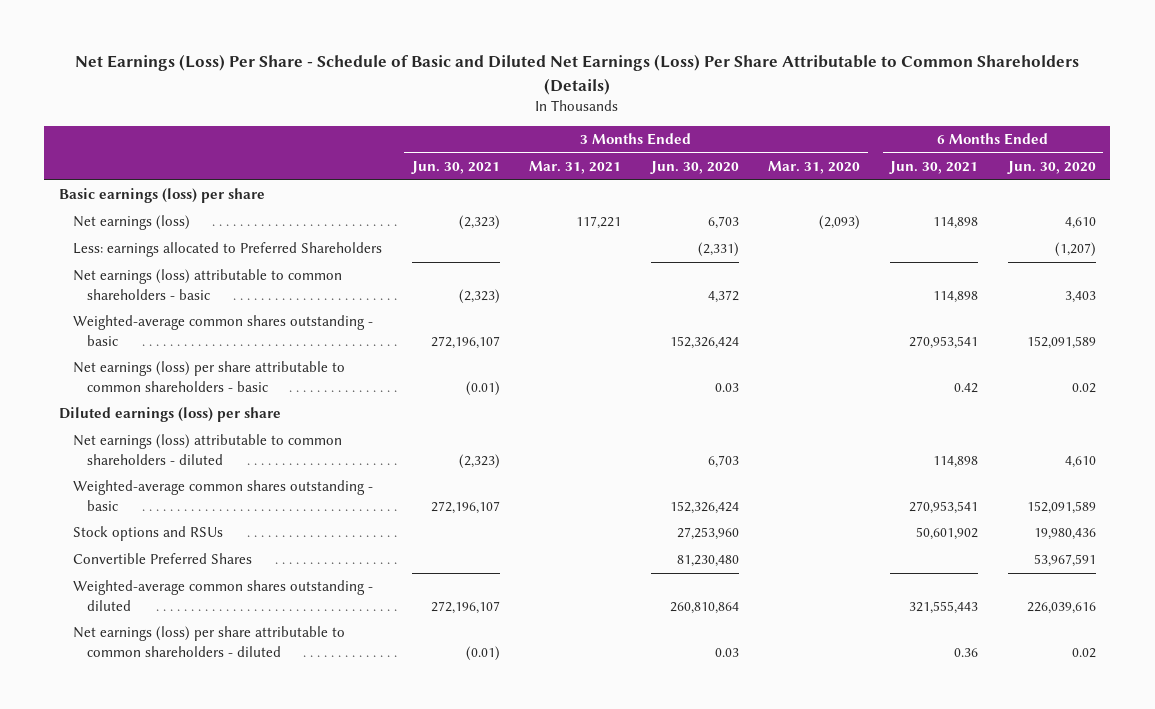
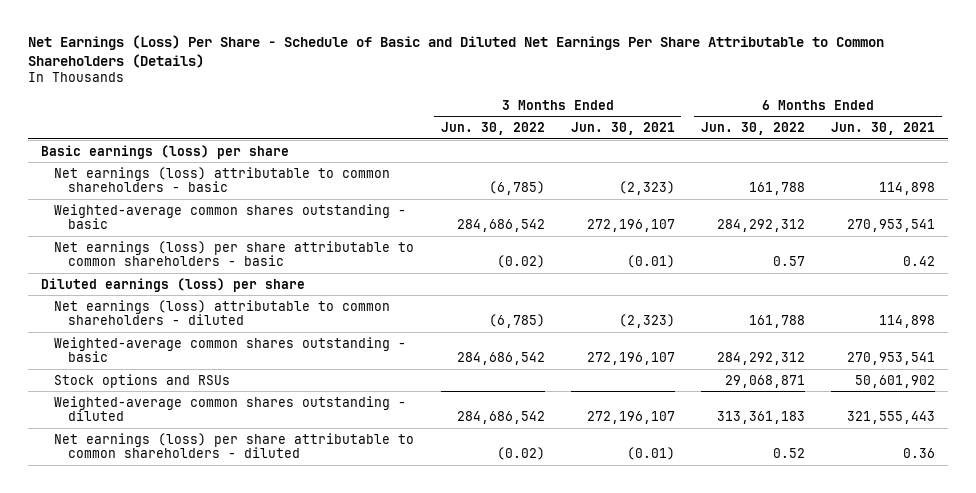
[75,54,1080,95] Net Earnings (Loss) Per Share - Schedule of Basic and Diluted Net Earnings (Loss) Per Share Attributable to Common Shareholders (Details) -> [27,34,884,68] Net Earnings (Loss) Per Share - Schedule of Basic and Diluted Net Earnings Per Share Attributable to Common Shareholders (Details)
[529,161,622,175] Mar. 31, 2021 -> none
[649,161,739,175] Jun. 30, 2020 -> none
[768,161,861,175] Mar. 31, 2020 -> none
[1006,161,1096,175] Jun. 30, 2020 -> none
none -> [440,122,545,136] Jun. 30, 2022
none -> [700,122,805,136] Jun. 30, 2022
[72,215,190,231] Net earnings (loss) -> none
[72,242,382,258] Less: earnings allocated to Preferred Shareholders -> none
[72,553,252,565] Convertible Preferred Shares -> none

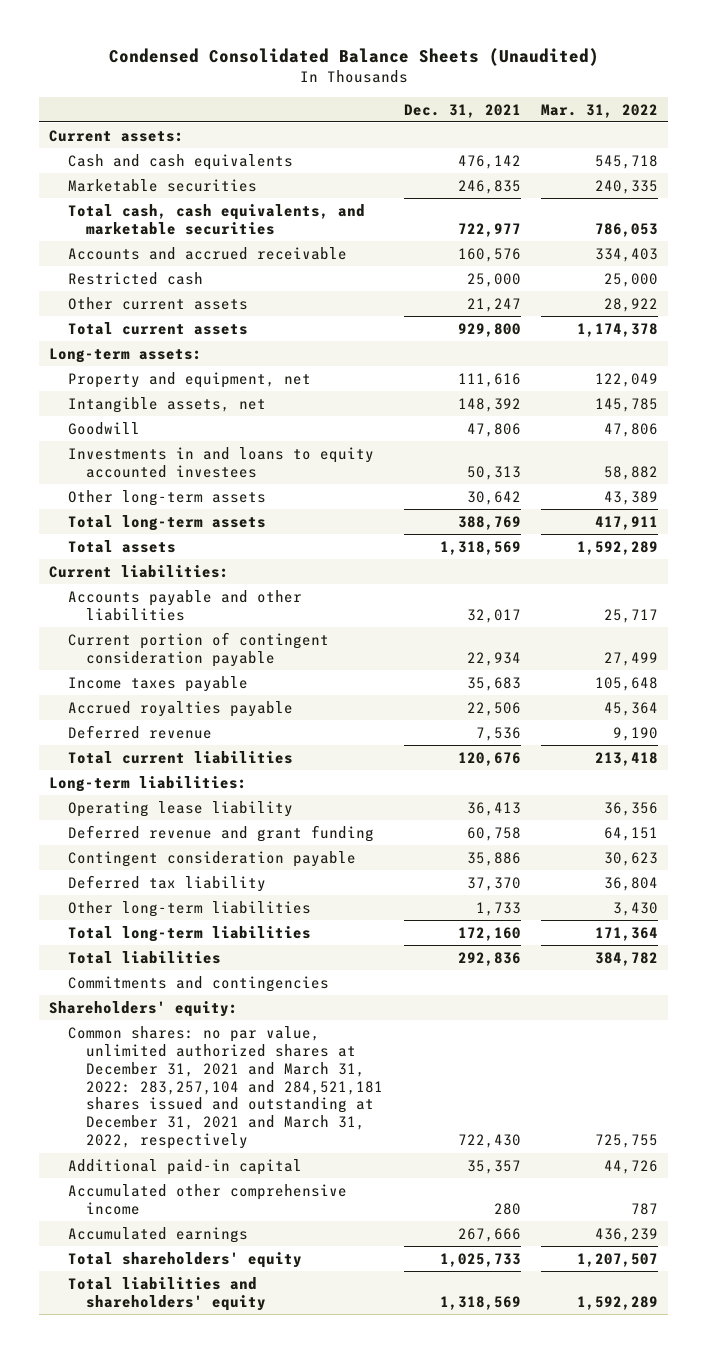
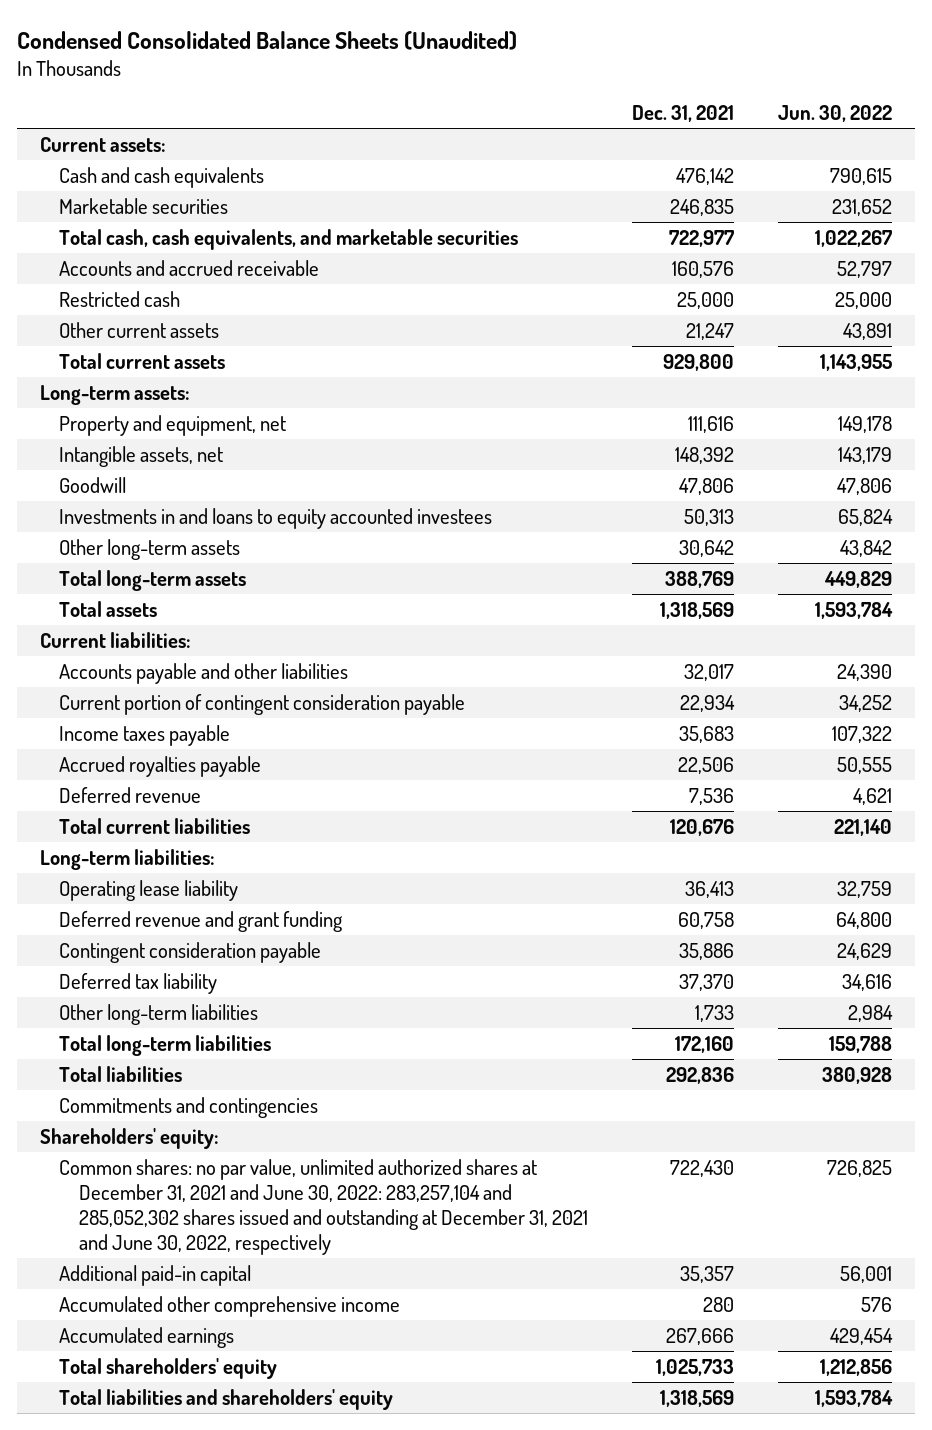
[540,103,658,118] Mar. 31, 2022 -> none
none -> [778,104,893,122] Jun. 30, 2022
[67,1025,384,1150] Common shares: no par value, unlimited authorized shares at December 31, 2021 and March 31, 2022: 283,257,104 and 284,521,181 shares issued and outstanding at December 31, 2021 and March 31, 2022, respectively -> [59,1159,588,1255] Common shares: no par value, unlimited authorized shares at December 31, 2021 and June 30, 2022: 283,257,104 and 285,052,302 shares issued and outstanding at December 31, 2021 and June 30, 2022, respectively

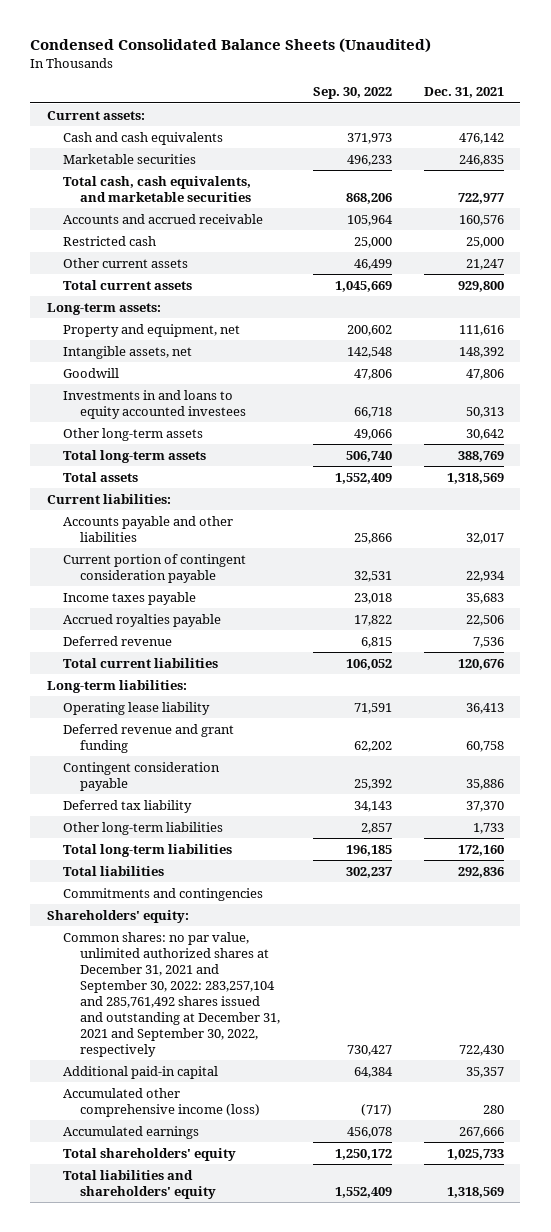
[778,104,893,122] Jun. 30, 2022 -> none
none -> [312,87,392,100] Sep. 30, 2022
[59,1159,588,1255] Common shares: no par value, unlimited authorized shares at December 31, 2021 and June 30, 2022: 283,257,104 and 285,052,302 shares issued and outstanding at December 31, 2021 and June 30, 2022, respectively -> [63,931,281,1057] Common shares: no par value, unlimited authorized shares at December 31, 2021 and September 30, 2022: 283,257,104 and 285,761,492 shares issued and outstanding at December 31, 2021 and September 30, 2022, respectively
[59,1296,401,1318] Accumulated other comprehensive income -> [63,1087,261,1117] Accumulated other comprehensive income (loss)

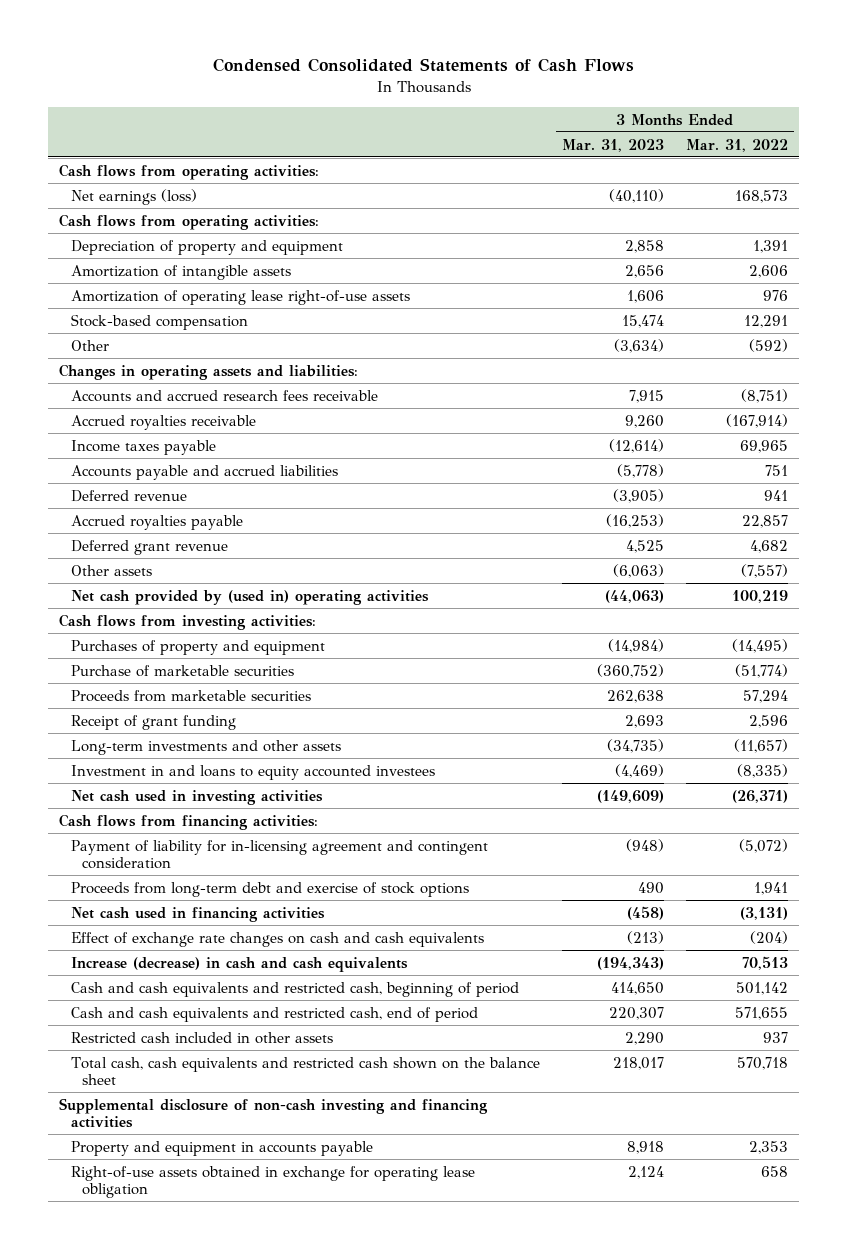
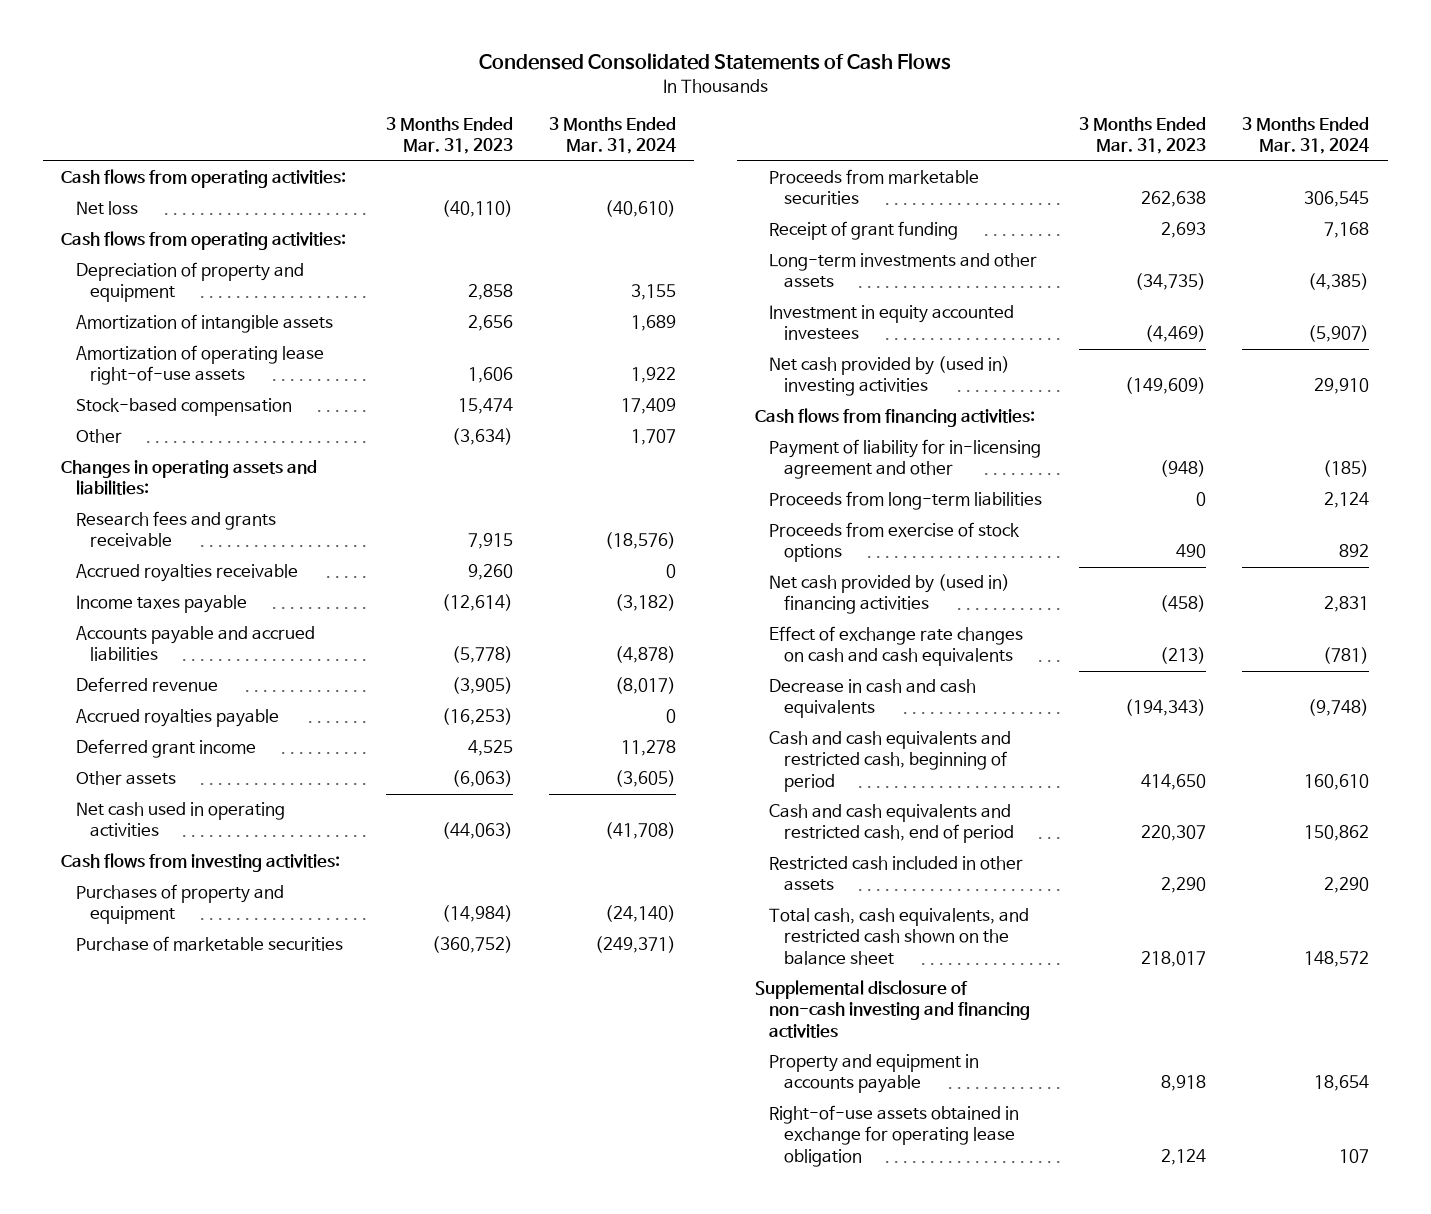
[686,138,789,152] Mar. 31, 2022 -> none
none -> [549,117,677,155] 3 Months Ended Mar. 31, 2024
[70,188,197,205] Net earnings (loss) -> [75,201,138,216] Net loss
[70,389,378,402] Accounts and accrued research fees receivable -> [75,511,276,548] Research fees and grants receivable
[70,539,228,555] Deferred grant revenue -> [75,739,256,759] Deferred grant income
[70,589,429,605] Net cash provided by (used in) operating activities -> [75,802,285,838] Net cash used in operating activities
[70,764,435,780] Investment in and loans to equity accounted investees -> [769,305,1015,341] Investment in equity accounted investees
[70,789,323,805] Net cash used in investing activities -> [769,356,1011,397] Net cash provided by (used in) investing activities
[70,839,488,870] Payment of liability for in-licensing agreement and contingent consideration -> [769,439,1042,480] Payment of liability for in-licensing agreement and other
none -> [769,491,1043,511] Proceeds from long-term liabilities
[70,881,469,897] Proceeds from long-term debt and exercise of stock options -> [769,522,1021,563] Proceeds from exercise of stock options
[70,906,325,922] Net cash used in financing activities -> [769,574,1011,615] Net cash provided by (used in) financing activities
[70,956,408,972] Increase (decrease) in cash and cash equivalents -> [769,679,977,719] Decrease in cash and cash equivalents
[70,1056,540,1086] Total cash, cash equivalents and restricted cash shown on the balance sheet -> [769,908,1030,965] Total cash, cash equivalents, and restricted cash shown on the balance sheet

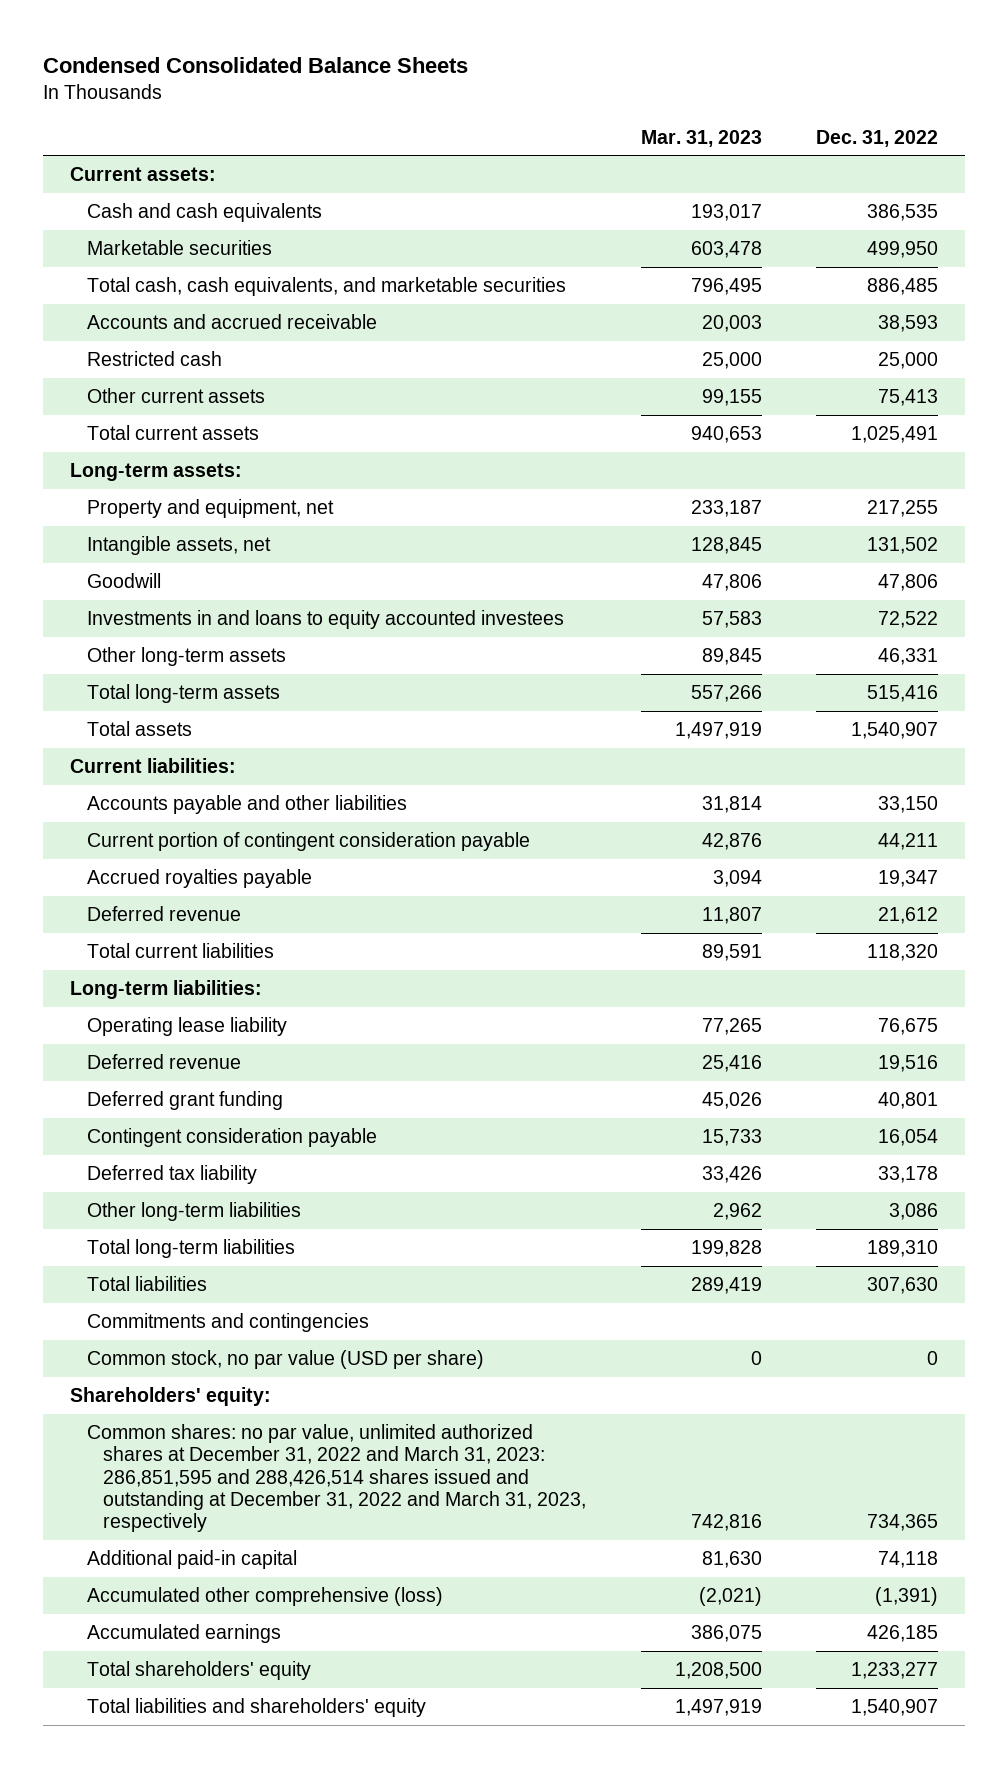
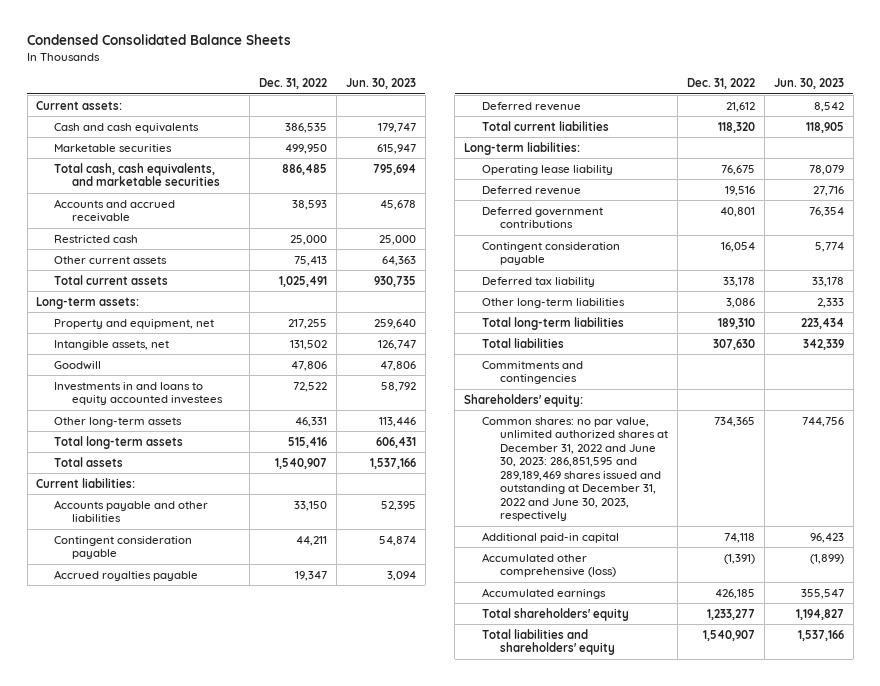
[640,129,762,147] Mar. 31, 2023 -> none
none -> [346,78,417,90] Jun. 30, 2023
[86,832,530,852] Current portion of contingent consideration payable -> [54,535,193,560] Contingent consideration payable
[86,1091,283,1111] Deferred grant funding -> [482,206,604,229] Deferred government contributions
[86,1350,484,1370] Common stock, no par value (USD per share) -> none
[86,1424,587,1533] Common shares: no par value, unlimited authorized shares at December 31, 2022 and March 31, 2023: 286,851,595 and 288,426,514 shares issued and outstanding at December 31, 2022 and March 31, 2023, respectively -> [482,416,669,522] Common shares: no par value, unlimited authorized shares at December 31, 2022 and June 30, 2023: 286,851,595 and 289,189,469 shares issued and outstanding at December 31, 2022 and June 30, 2023, respectively

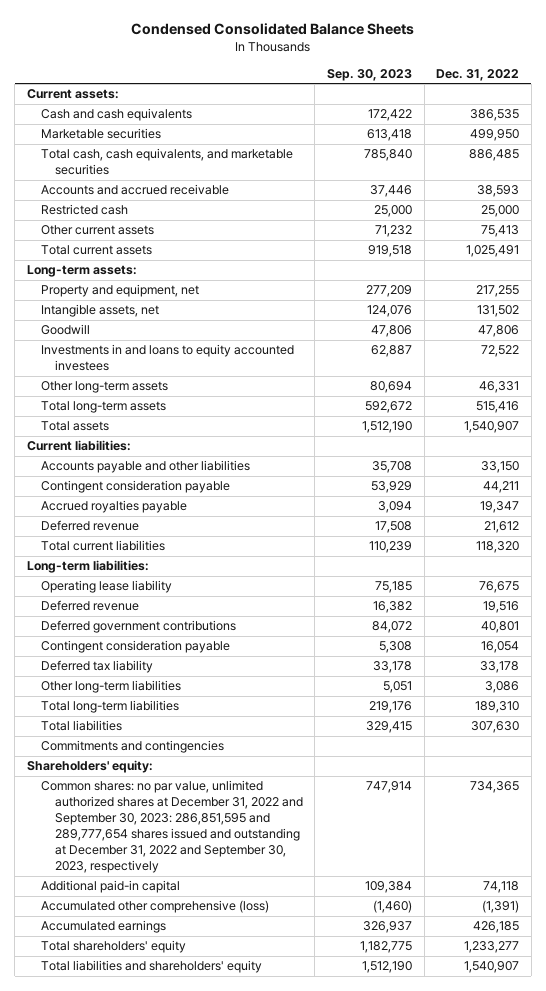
[346,78,417,90] Jun. 30, 2023 -> none
none -> [326,68,412,81] Sep. 30, 2023
[482,416,669,522] Common shares: no par value, unlimited authorized shares at December 31, 2022 and June 30, 2023: 286,851,595 and 289,189,469 shares issued and outstanding at December 31, 2022 and June 30, 2023, respectively -> [40,780,303,874] Common shares: no par value, unlimited authorized shares at December 31, 2022 and September 30, 2023: 286,851,595 and 289,777,654 shares issued and outstanding at December 31, 2022 and September 30, 2023, respectively

